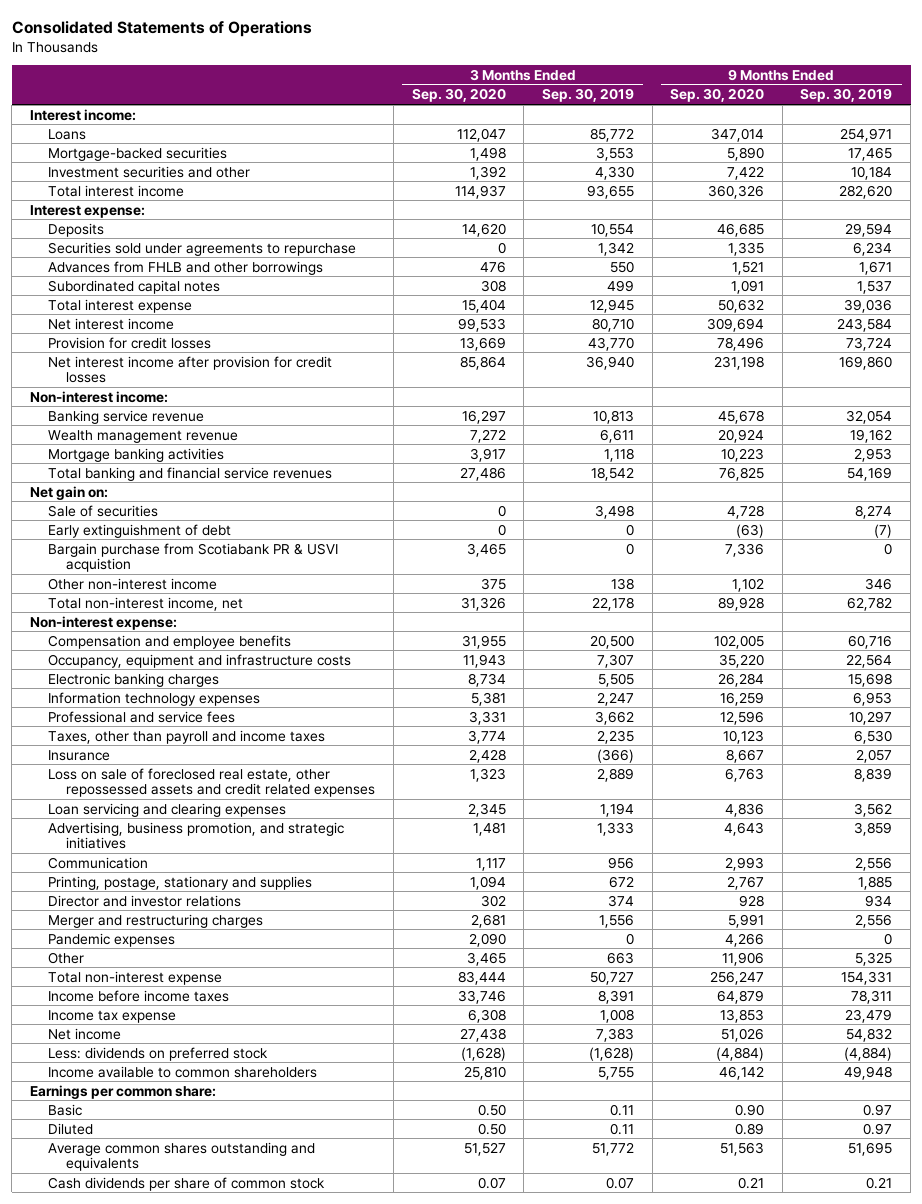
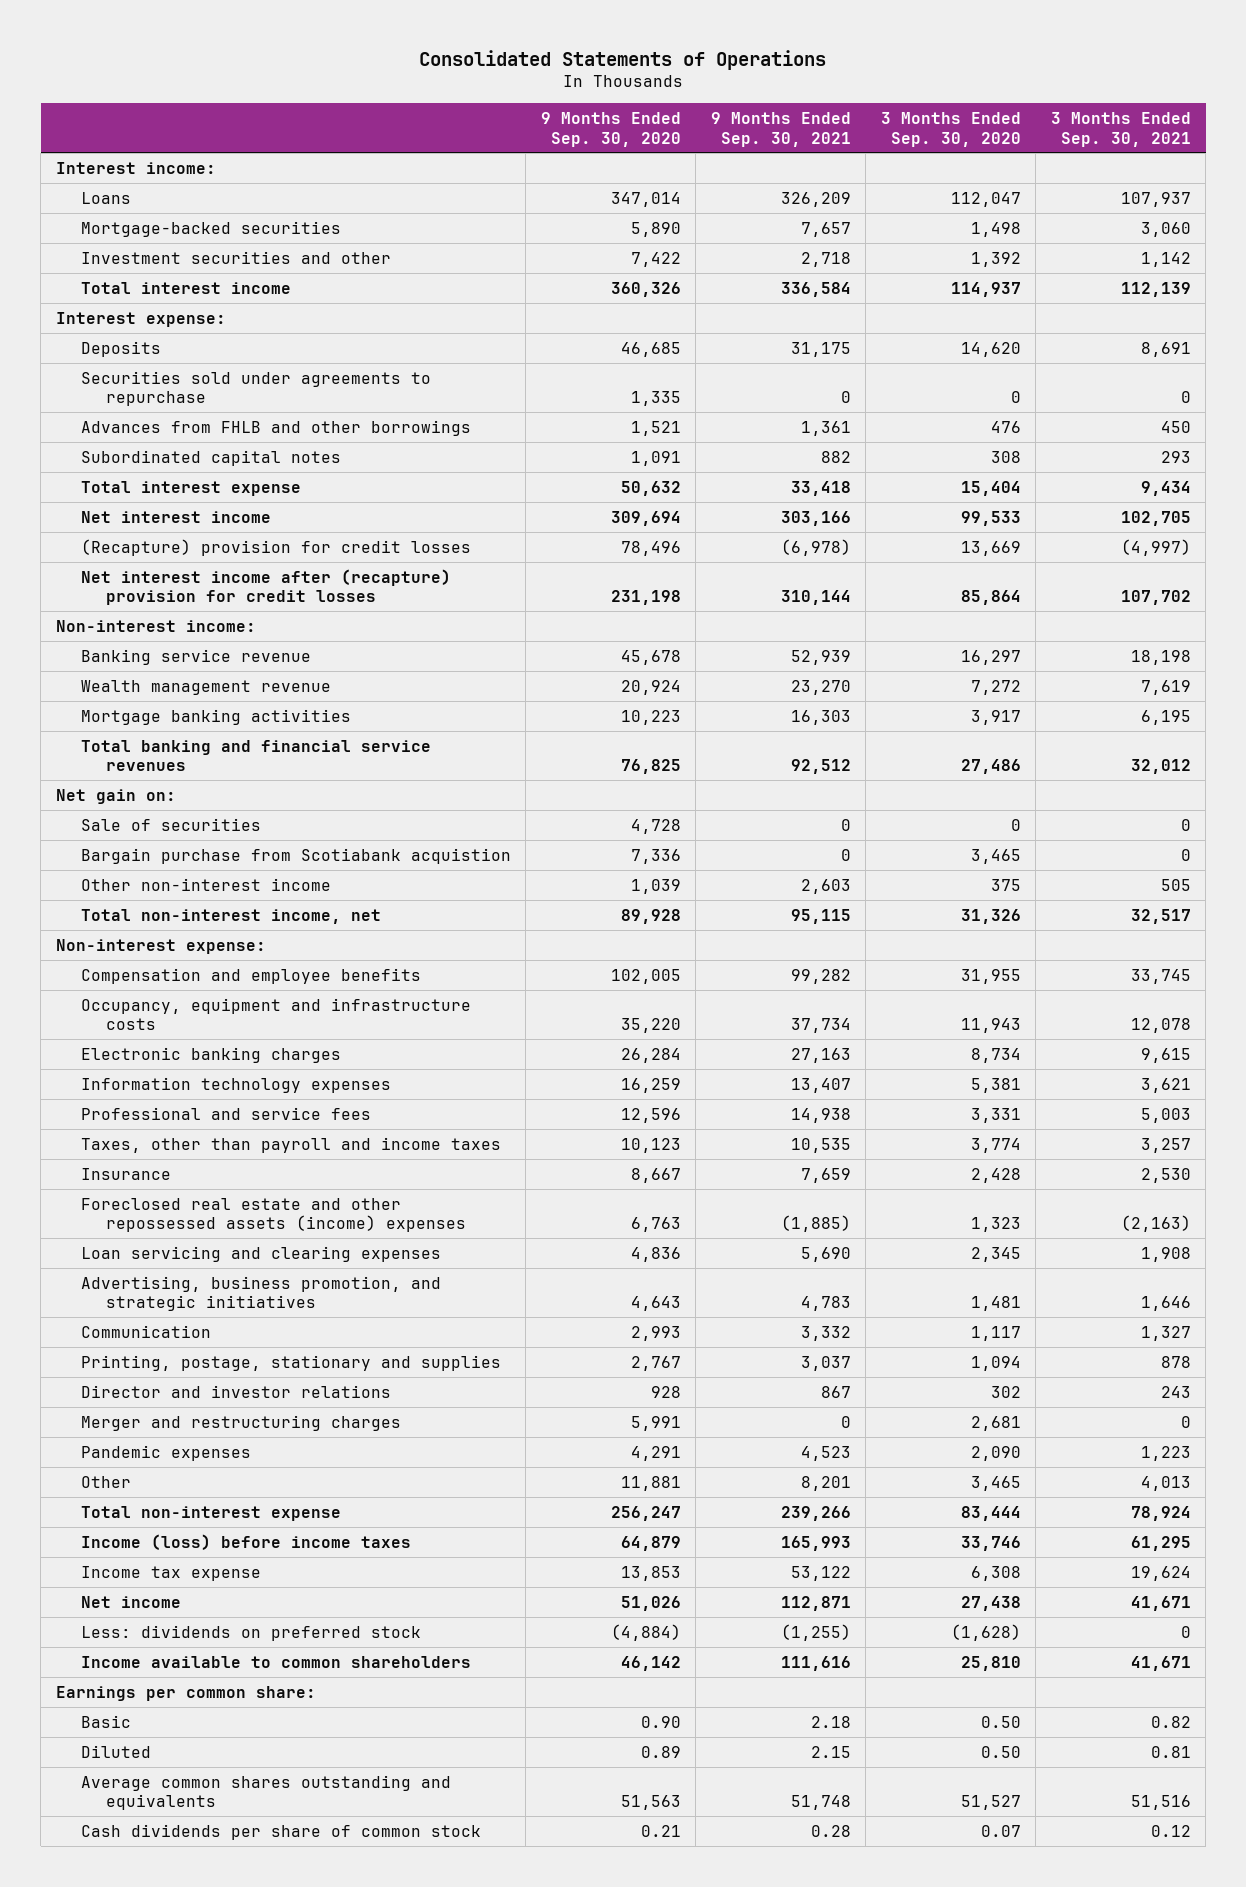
[541,88,634,103] Sep. 30, 2019 -> none
[800,88,893,103] Sep. 30, 2019 -> none
none -> [710,111,851,147] 9 Months Ended Sep. 30, 2021
none -> [1050,111,1191,147] 3 Months Ended Sep. 30, 2021
[47,336,211,349] Provision for credit losses -> [80,538,471,556] (Recapture) provision for credit losses
[47,355,332,384] Net interest income after provision for credit losses -> [80,568,451,606] Net interest income after (recapture) provision for credit losses
[47,523,231,538] Early extinguishment of debt -> none
[47,542,338,573] Bargain purchase from Scotiabank PR & USVI acquistion -> [80,847,511,864] Bargain purchase from Scotiabank acquistion
[732,577,765,592] 1,102 -> [630,878,681,894] 1,039
[47,767,376,798] Loss on sale of foreclosed real estate, other repossessed assets and credit related expenses -> [80,1197,466,1233] Foreclosed real estate and other repossessed assets (income) expenses
[725,932,765,947] 4,266 -> [630,1445,681,1461] 4,291
[722,951,765,966] 11,906 -> [620,1475,681,1491] 11,881
[47,989,229,1002] Income before income taxes -> [80,1533,411,1550] Income (loss) before income taxes

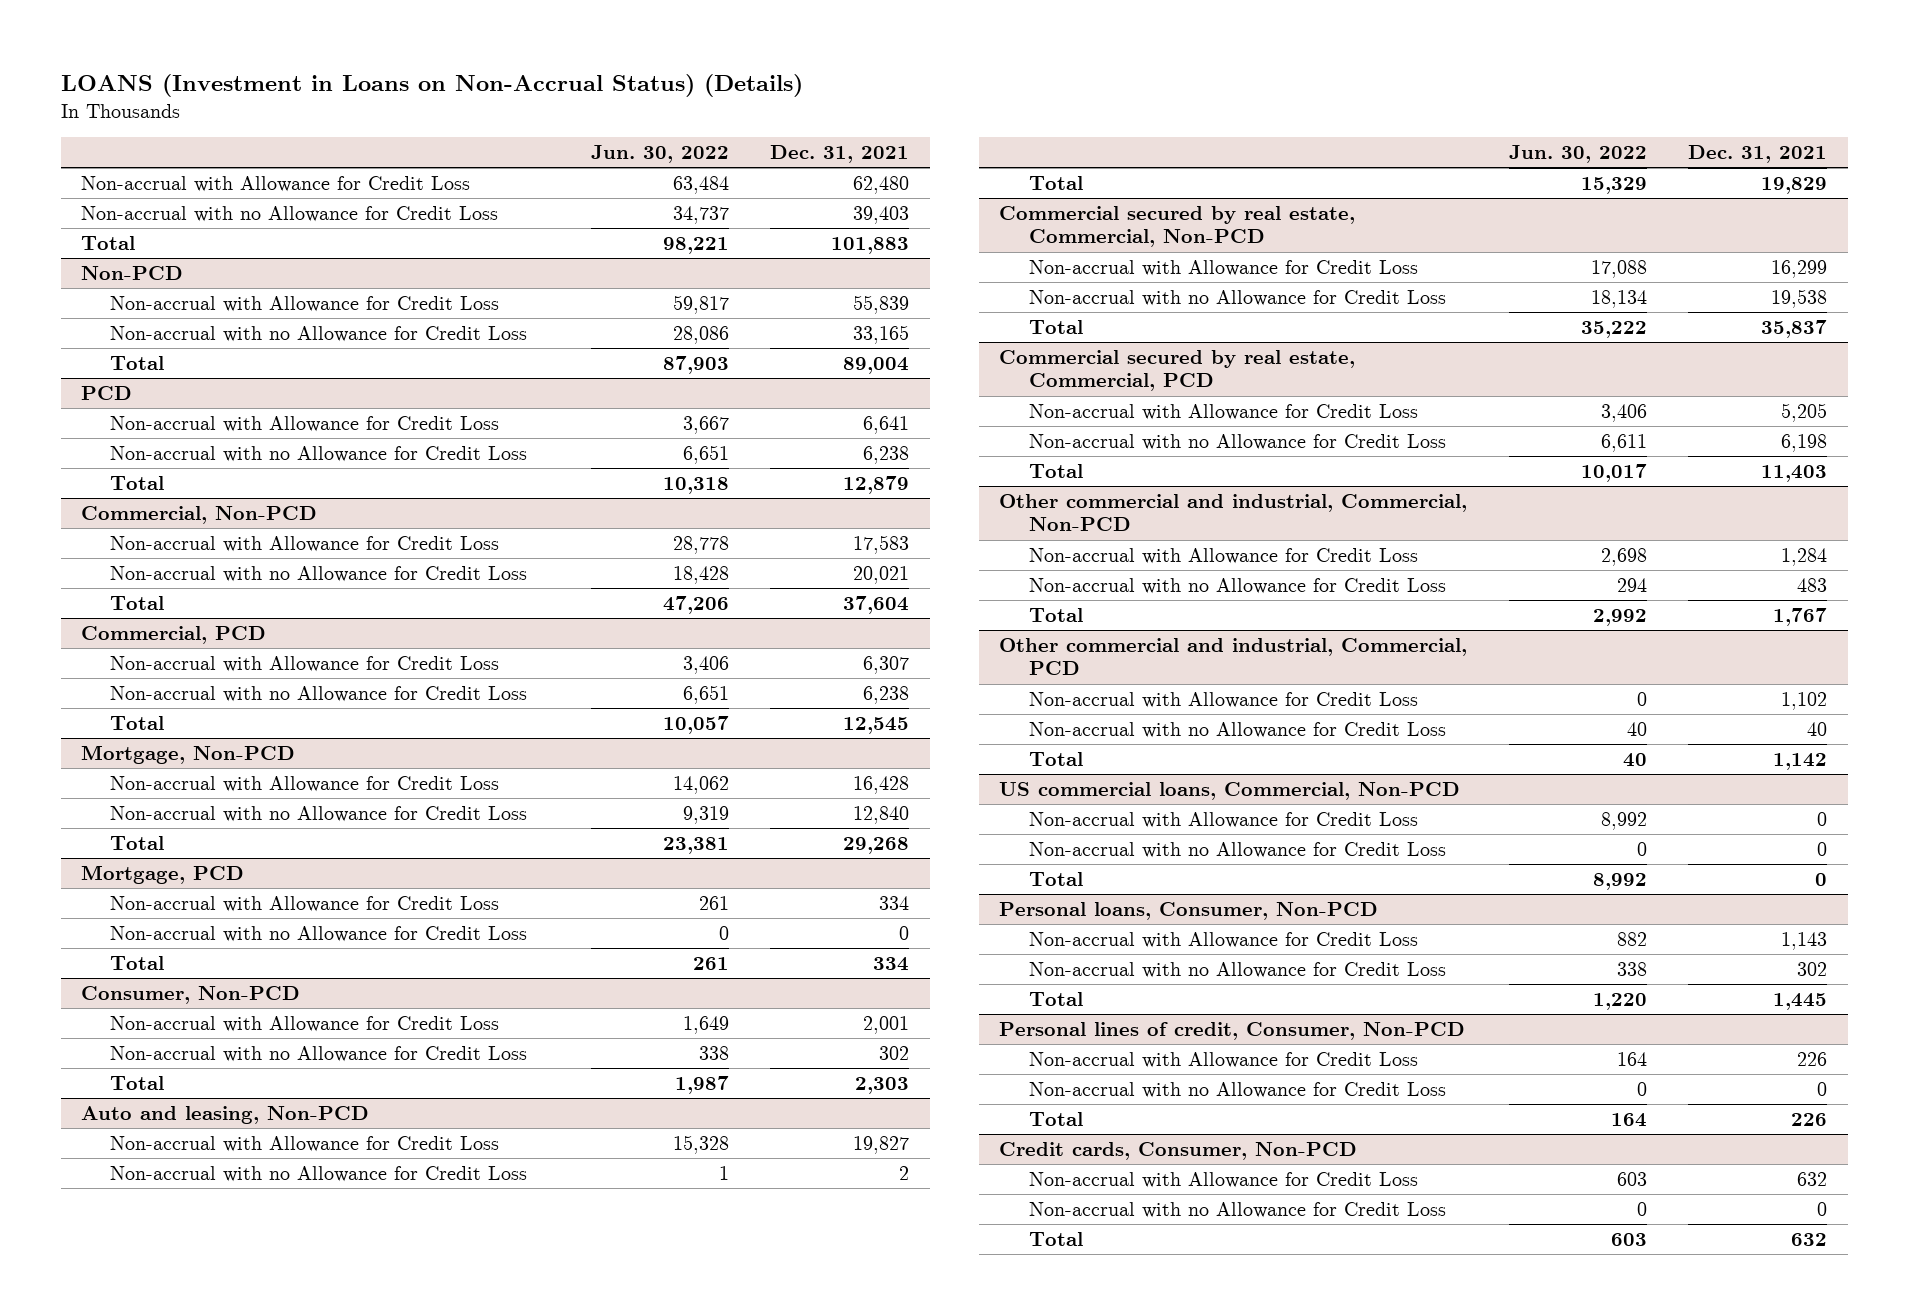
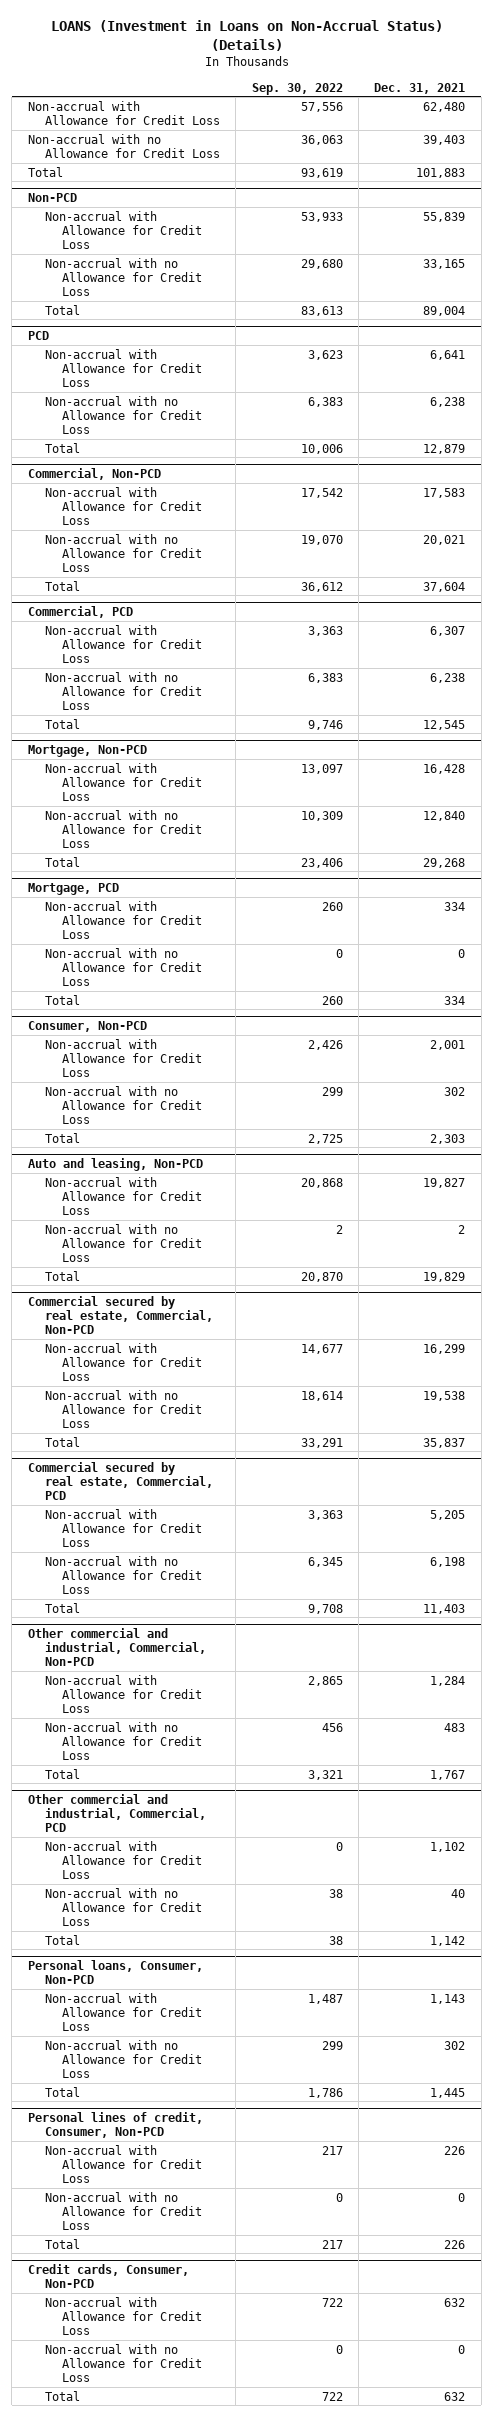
[590,145,729,164] Jun. 30, 2022 -> none
none -> [251,82,343,95] Sep. 30, 2022
[999,781,1461,800] US commercial loans, Commercial, Non-PCD -> none
[1028,811,1418,828] Non-accrual with Allowance for Credit Loss -> none
[1028,841,1446,858] Non-accrual with no Allowance for Credit Loss -> none
[1028,871,1083,886] Total -> none

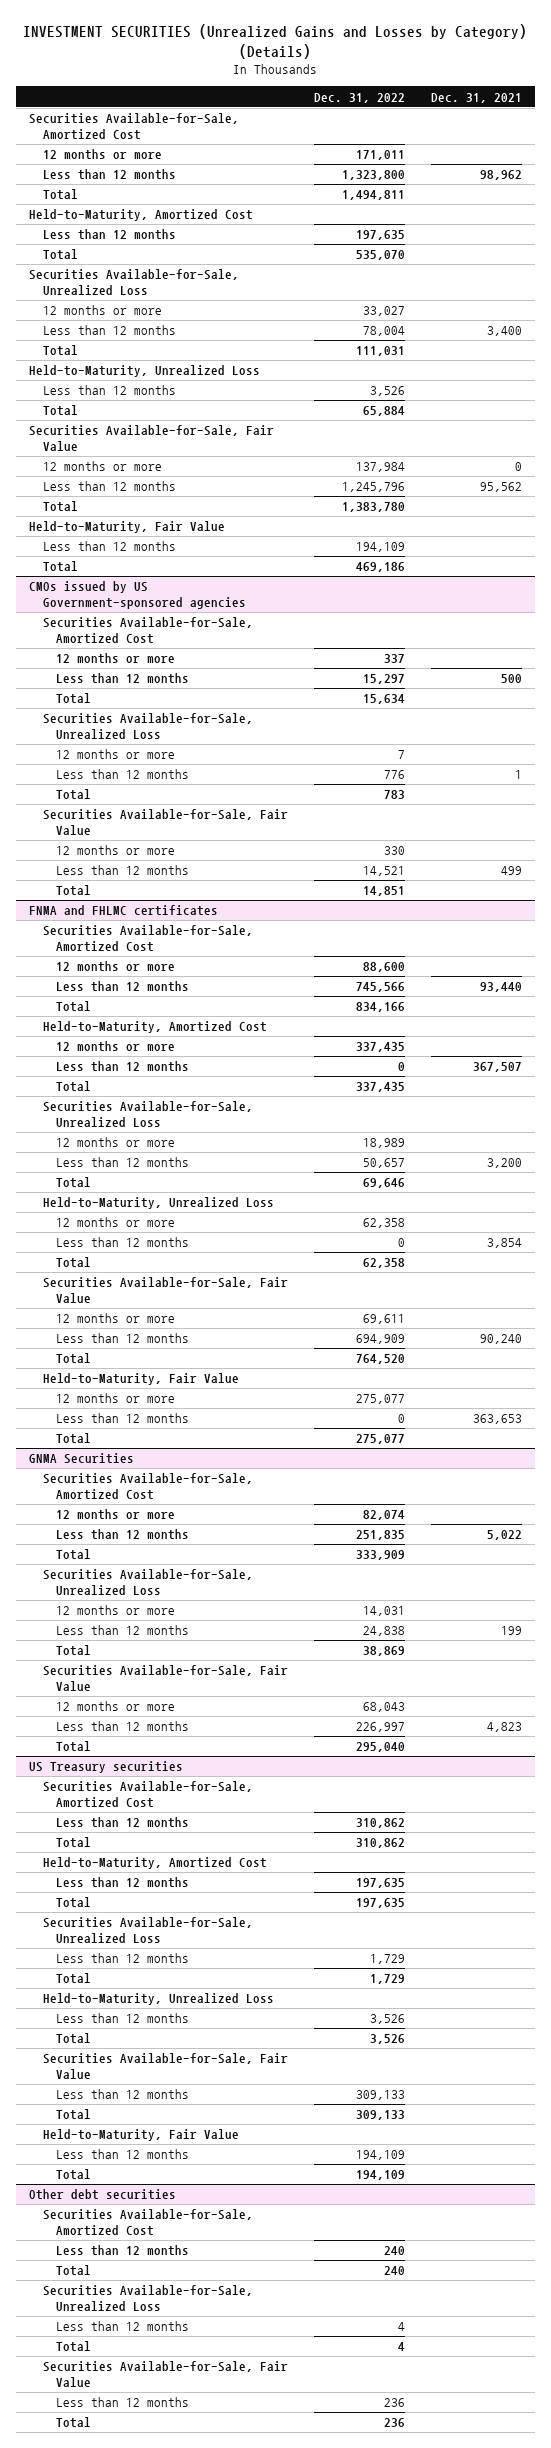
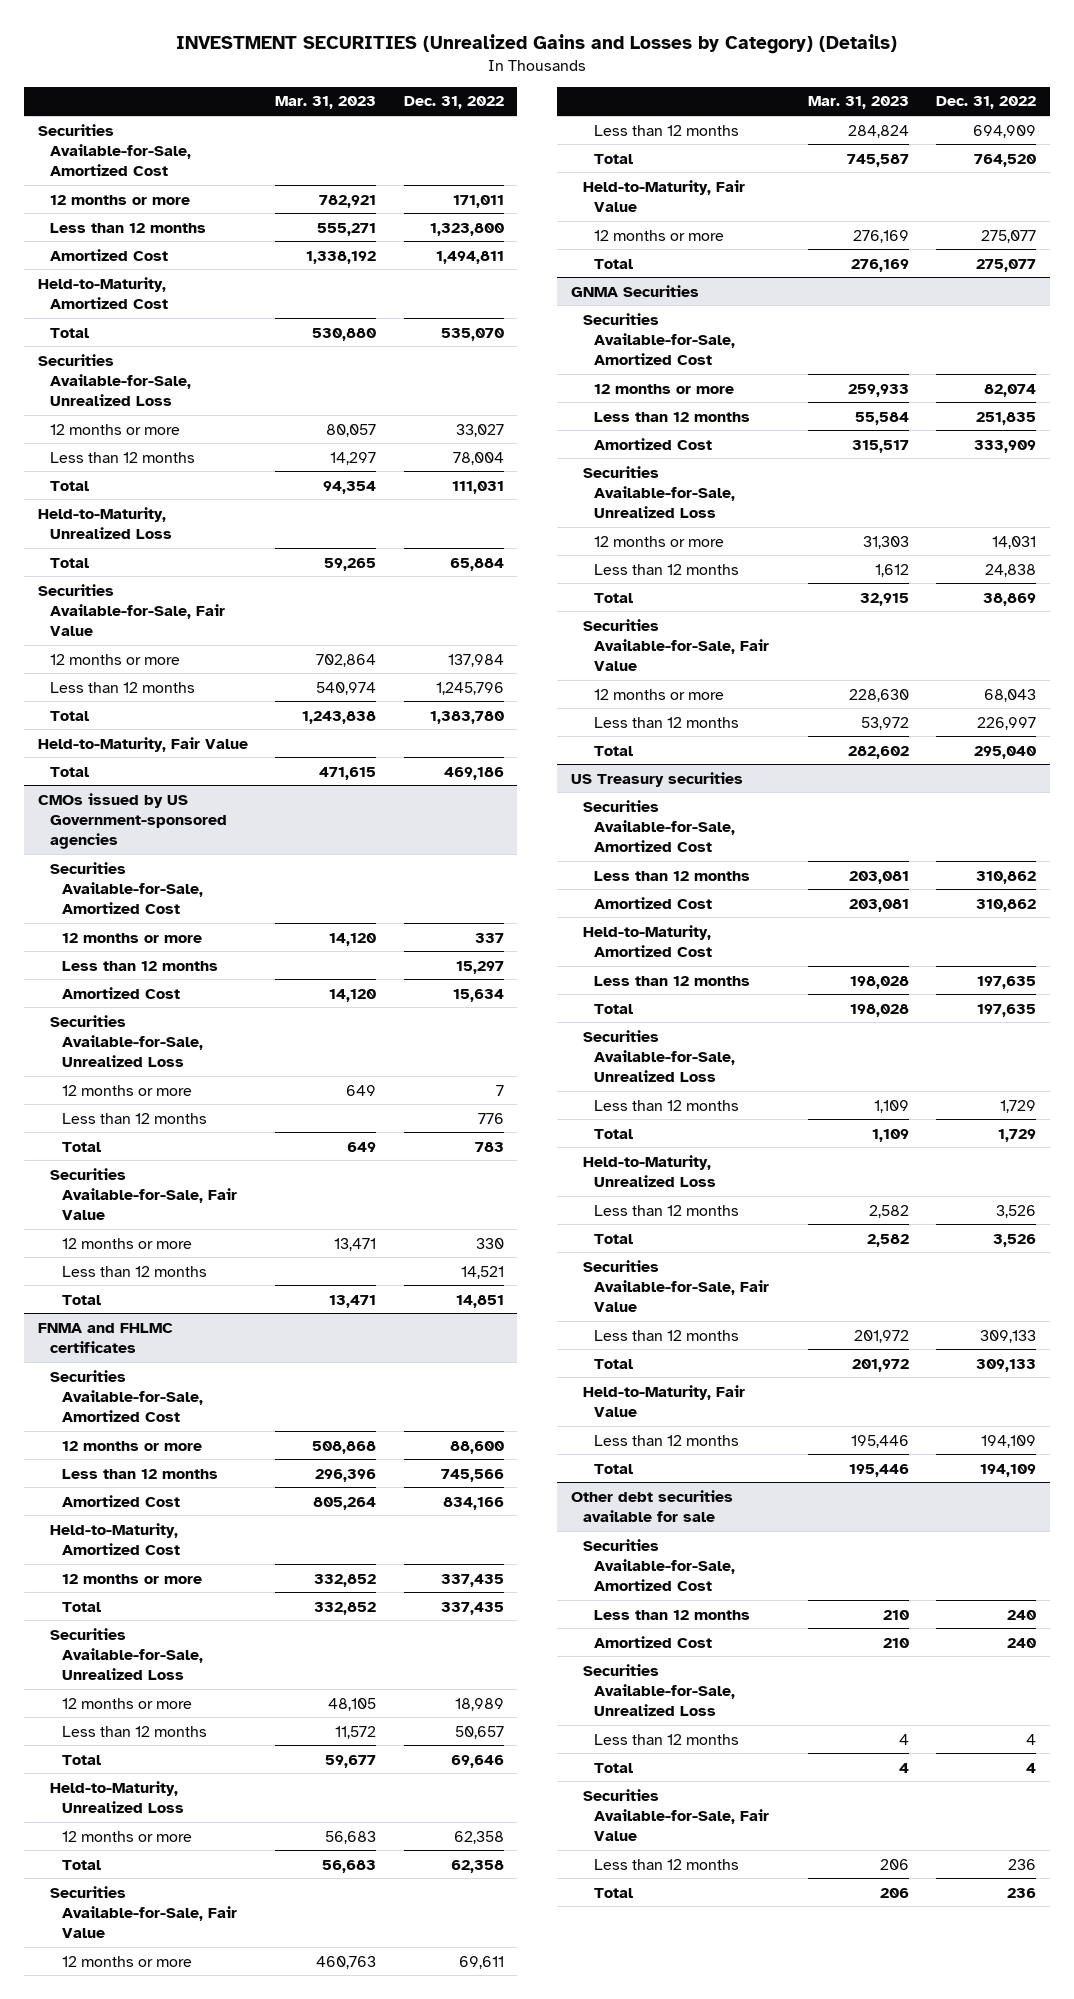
[431,92,523,103] Dec. 31, 2021 -> none
none -> [275,96,377,110] Mar. 31, 2023
[42,189,78,201] Total -> [49,248,168,261] Amortized Cost
[42,229,176,241] Less than 12 months -> none
[42,385,176,396] Less than 12 months -> none
[42,541,176,552] Less than 12 months -> none
[56,693,92,705] Total -> [61,986,180,999] Amortized Cost
[56,1001,92,1013] Total -> [61,1494,180,1507] Amortized Cost
[56,1061,190,1073] Less than 12 months -> none
[56,1237,190,1248] Less than 12 months -> none
[56,1413,190,1424] Less than 12 months -> none
[56,1549,92,1561] Total -> [594,437,713,450] Amortized Cost
[56,1837,92,1849] Total -> [594,896,713,909] Amortized Cost
[28,2189,176,2201] Other debt securities -> [570,1489,733,1522] Other debt securities available for sale
[56,2265,92,2277] Total -> [594,1635,713,1648] Amortized Cost

